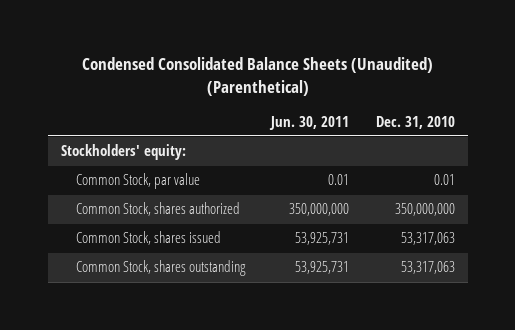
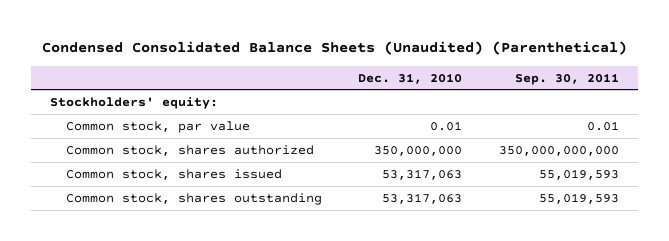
[269,115,350,130] Jun. 30, 2011 -> none
none -> [515,72,620,85] Sep. 30, 2011
[75,173,200,190] Common Stock, par value -> [65,120,250,133] Common stock, par value
[75,202,240,217] Common Stock, shares authorized -> [65,144,314,156] Common stock, shares authorized
[75,231,221,246] Common Stock, shares issued -> [65,168,282,180] Common stock, shares issued
[75,260,246,277] Common Stock, shares outstanding -> [65,192,322,205] Common stock, shares outstanding

